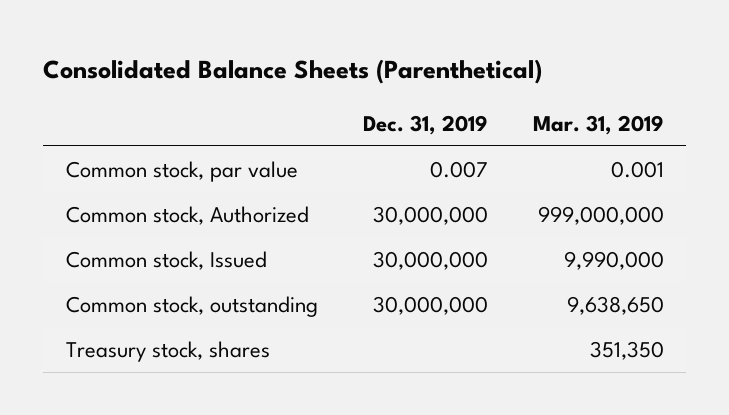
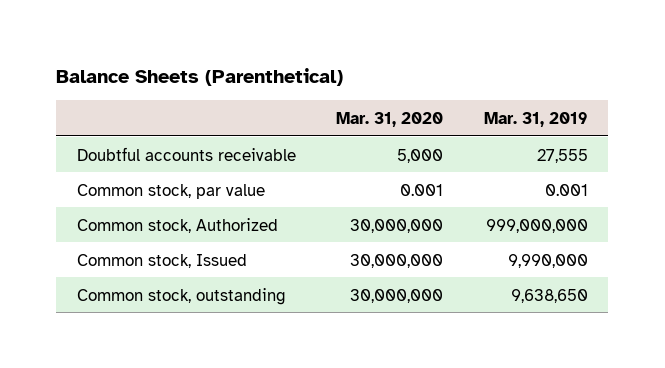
[43,59,543,85] Consolidated Balance Sheets (Parenthetical) -> [56,68,344,87] Balance Sheets (Parenthetical)
[362,114,488,135] Dec. 31, 2019 -> none
none -> [336,111,444,127] Mar. 31, 2020
none -> [76,146,296,161] Doubtful accounts receivable
[65,340,270,362] Treasury stock, shares -> none

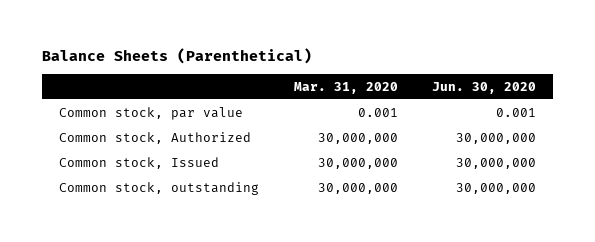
[484,111,589,127] Mar. 31, 2019 -> none
none -> [432,81,537,94] Jun. 30, 2020
[76,146,296,161] Doubtful accounts receivable -> none

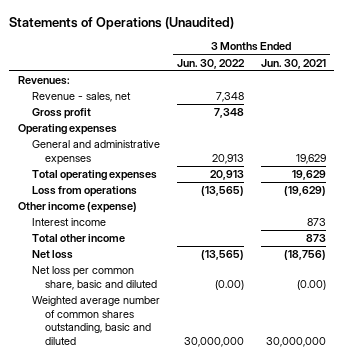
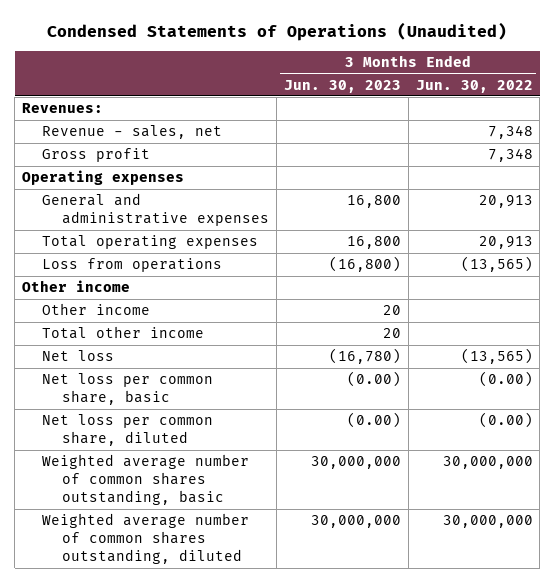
[9,16,235,30] Statements of Operations (Unaudited) -> [47,21,508,41] Condensed Statements of Operations (Unaudited)
[260,58,326,69] Jun. 30, 2021 -> none
none -> [284,79,402,93] Jun. 30, 2023
[31,218,106,227] Interest income -> none
[17,202,137,214] Other income (expense) -> [21,280,130,293] Other income
none -> [42,303,151,316] Other income
[31,266,158,290] Net loss per common share, basic and diluted -> [42,373,214,406] Net loss per common share, basic
none -> [42,414,214,447] Net loss per common share, diluted
[31,296,160,345] Weighted average number of common shares outstanding, basic and diluted -> [42,454,250,506] Weighted average number of common shares outstanding, basic
none -> [42,513,250,565] Weighted average number of common shares outstanding, diluted

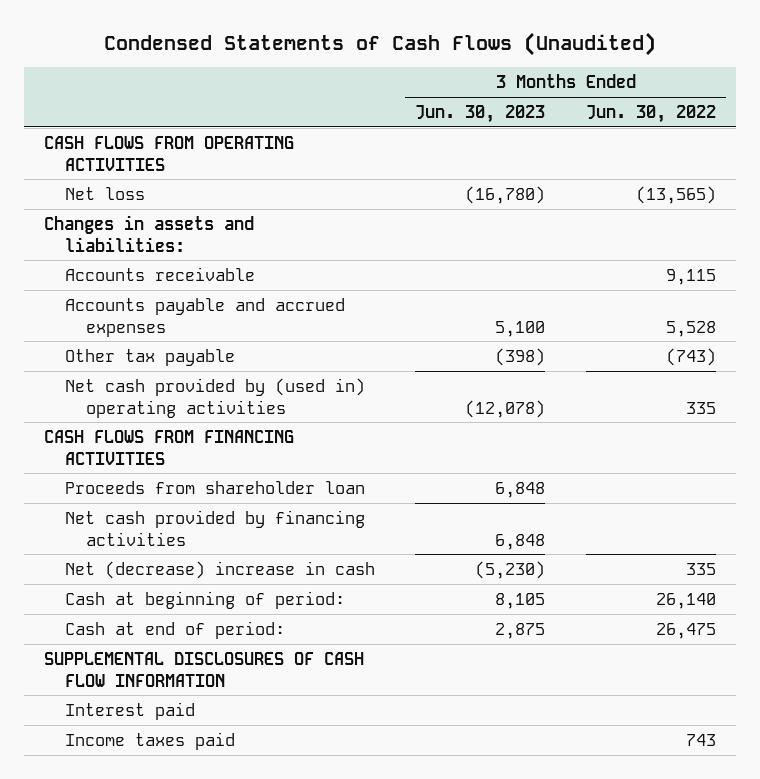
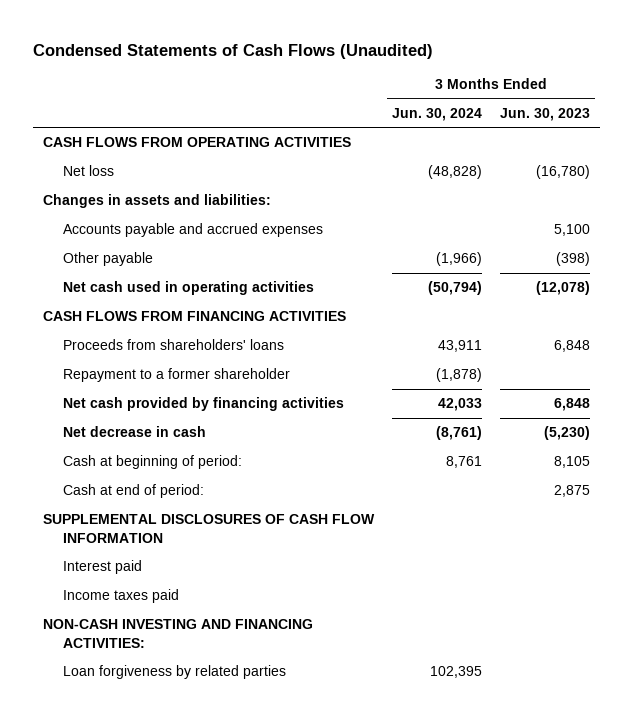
[585,104,716,123] Jun. 30, 2022 -> none
none -> [391,107,482,121] Jun. 30, 2024
[64,266,255,281] Accounts receivable -> none
[64,348,235,366] Other tax payable -> [63,252,154,267] Other payable
[64,377,365,418] Net cash provided by (used in) operating activities -> [63,281,315,296] Net cash used in operating activities
[64,480,365,494] Proceeds from shareholder loan -> [63,339,285,351] Proceeds from shareholders' loans
none -> [63,368,291,383] Repayment to a former shareholder
[64,560,375,579] Net (decrease) increase in cash -> [63,426,207,438] Net decrease in cash
none -> [42,619,313,648] NON-CASH INVESTING AND FINANCING ACTIVITIES:
none -> [63,665,287,680] Loan forgiveness by related parties

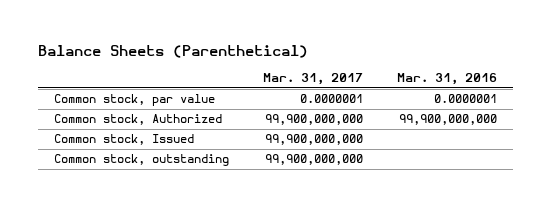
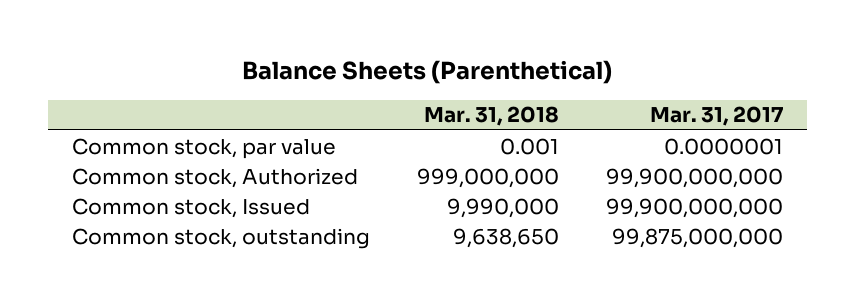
[396,73,497,86] Mar. 31, 2016 -> none
none -> [423,106,559,127] Mar. 31, 2018
[265,154,364,166] 99,900,000,000 -> [612,227,784,248] 99,875,000,000

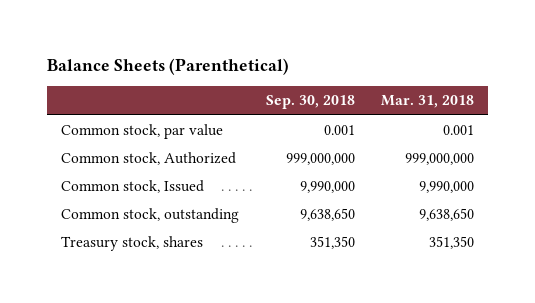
[650,106,784,127] Mar. 31, 2017 -> none
none -> [265,95,355,110] Sep. 30, 2018
none -> [60,236,203,252] Treasury stock, shares

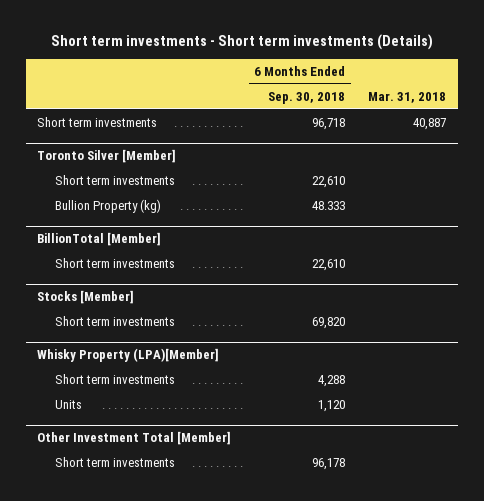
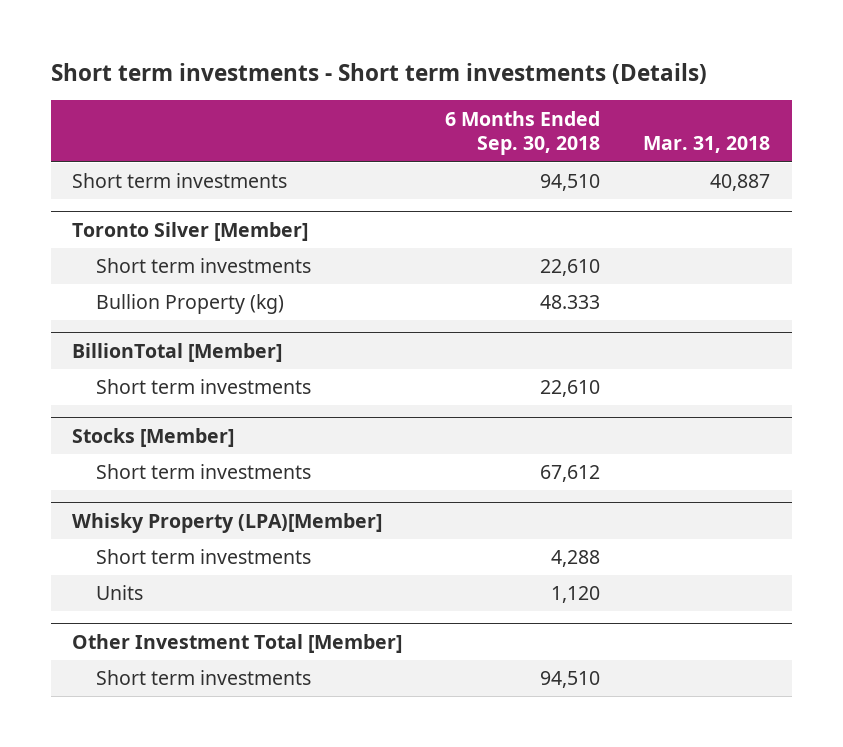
[312,118,346,131] 96,718 -> [540,174,601,192] 94,510
[312,317,346,330] 69,820 -> [540,465,601,483] 67,612
[312,458,346,471] 96,178 -> [540,671,601,689] 94,510

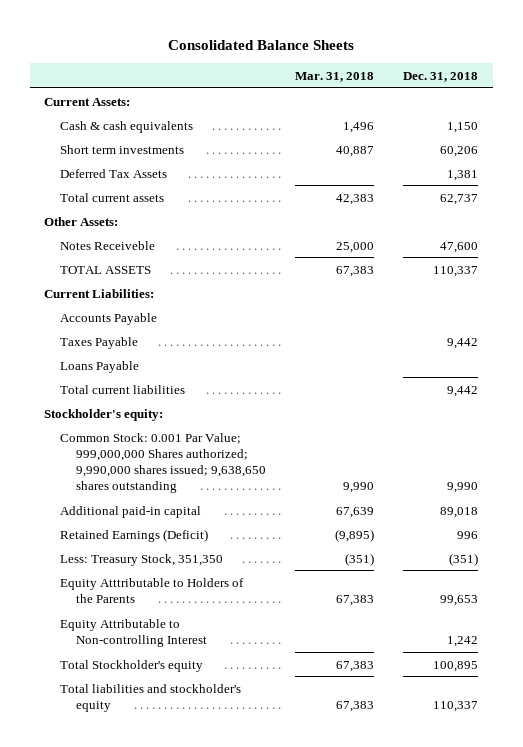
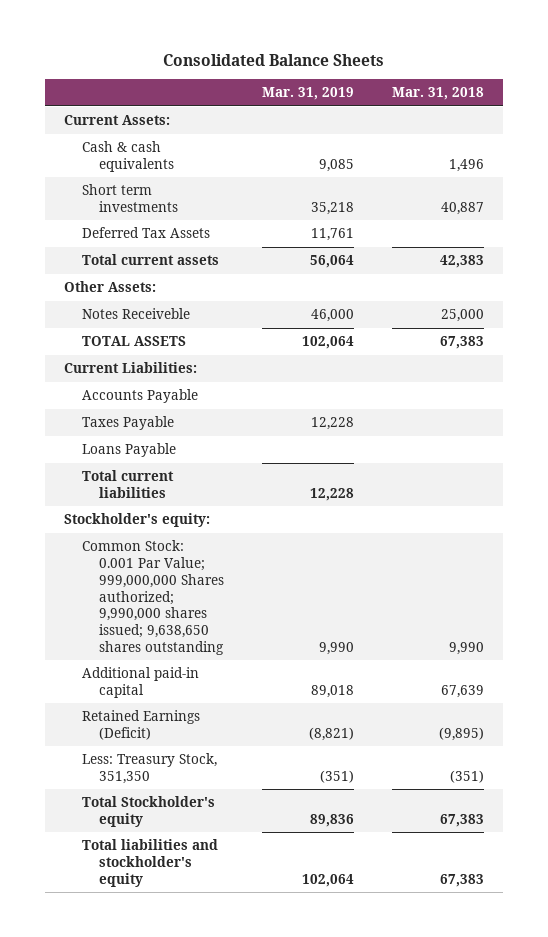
[403,71,479,82] Dec. 31, 2018 -> none
none -> [261,87,354,101] Mar. 31, 2019
[60,577,245,603] Equity Atttributable to Holders of the Parents -> none
[60,618,208,647] Equity Attributable to Non-controlling Interest -> none

